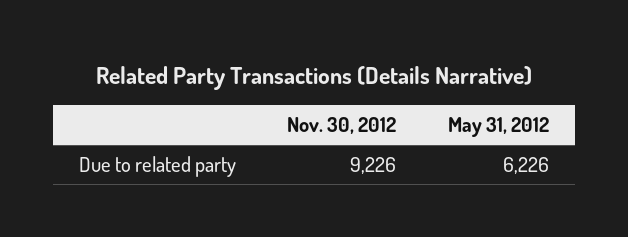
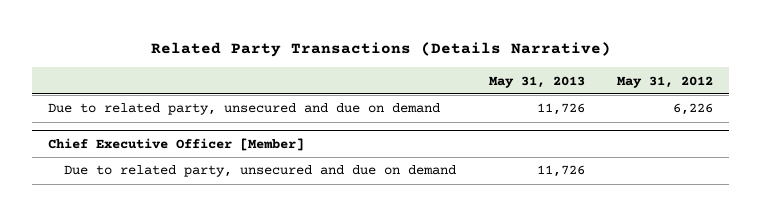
[287,116,397,134] Nov. 30, 2012 -> none
none -> [488,75,585,88] May 31, 2013
[78,156,236,178] Due to related party -> [47,103,440,116] Due to related party, unsecured and due on demand
none -> [47,137,304,151] Chief Executive Officer [Member]
none -> [64,165,457,178] Due to related party, unsecured and due on demand

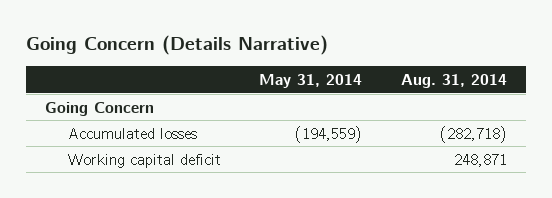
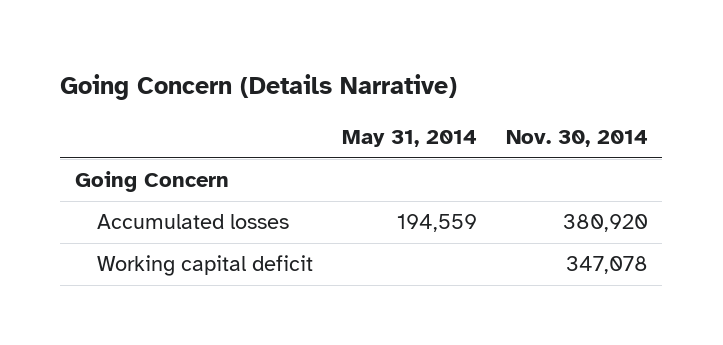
[400,73,507,88] Aug. 31, 2014 -> none
none -> [505,130,648,148] Nov. 30, 2014
[295,125,363,143] (194,559) -> [396,214,477,233] 194,559

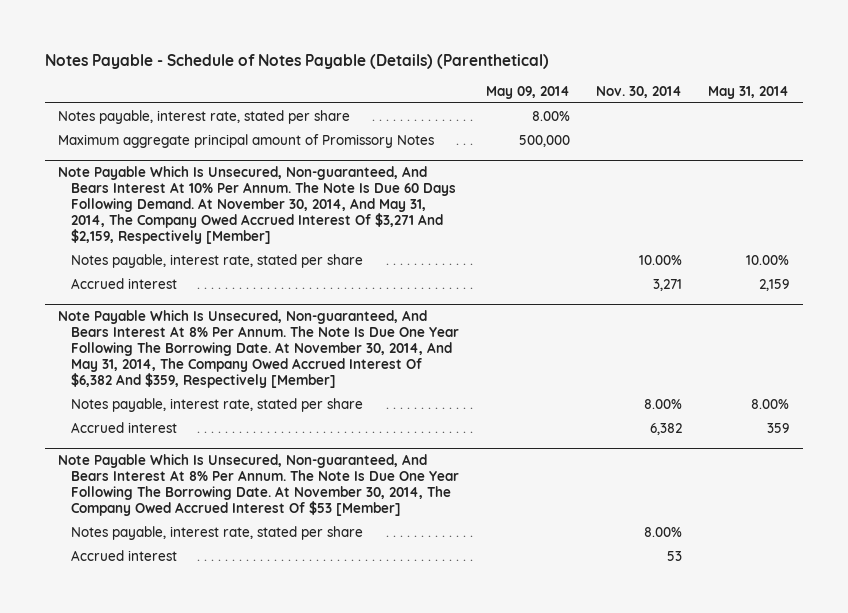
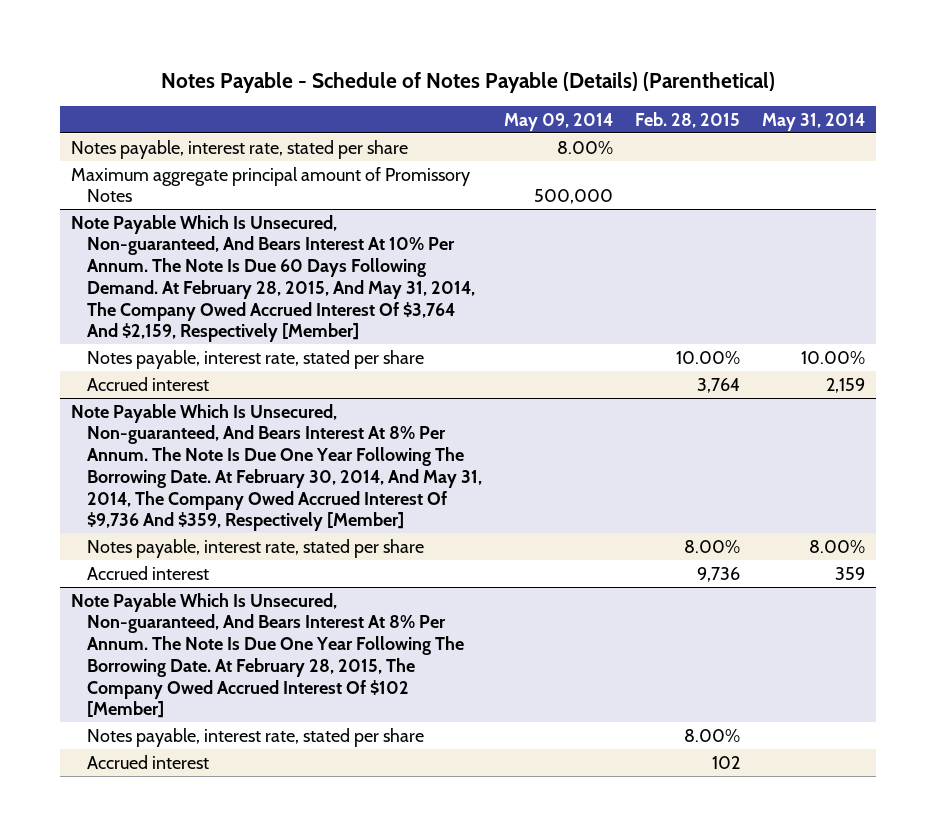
[596,85,683,98] Nov. 30, 2014 -> none
none -> [635,111,741,128] Feb. 28, 2015
[58,165,457,244] Note Payable Which Is Unsecured, Non-guaranteed, And Bears Interest At 10% Per Annum. The Note Is Due 60 Days Following Demand. At November 30, 2014, And May 31, 2014, The Company Owed Accrued Interest Of $3,271 And $2,159, Respectively [Member] -> [71,214,475,343] Note Payable Which Is Unsecured, Non-guaranteed, And Bears Interest At 10% Per Annum. The Note Is Due 60 Days Following Demand. At February 28, 2015, And May 31, 2014, The Company Owed Accrued Interest Of $3,764 And $2,159, Respectively [Member]
[58,309,460,388] Note Payable Which Is Unsecured, Non-guaranteed, And Bears Interest At 8% Per Annum. The Note Is Due One Year Following The Borrowing Date. At November 30, 2014, And May 31, 2014, The Company Owed Accrued Interest Of $6,382 And $359, Respectively [Member] -> [71,403,482,532] Note Payable Which Is Unsecured, Non-guaranteed, And Bears Interest At 8% Per Annum. The Note Is Due One Year Following The Borrowing Date. At February 30, 2014, And May 31, 2014, The Company Owed Accrued Interest Of $9,736 And $359, Respectively [Member]
[58,453,460,516] Note Payable Which Is Unsecured, Non-guaranteed, And Bears Interest At 8% Per Annum. The Note Is Due One Year Following The Borrowing Date. At November 30, 2014, The Company Owed Accrued Interest Of $53 [Member] -> [71,592,464,719] Note Payable Which Is Unsecured, Non-guaranteed, And Bears Interest At 8% Per Annum. The Note Is Due One Year Following The Borrowing Date. At February 28, 2015, The Company Owed Accrued Interest Of $102 [Member]

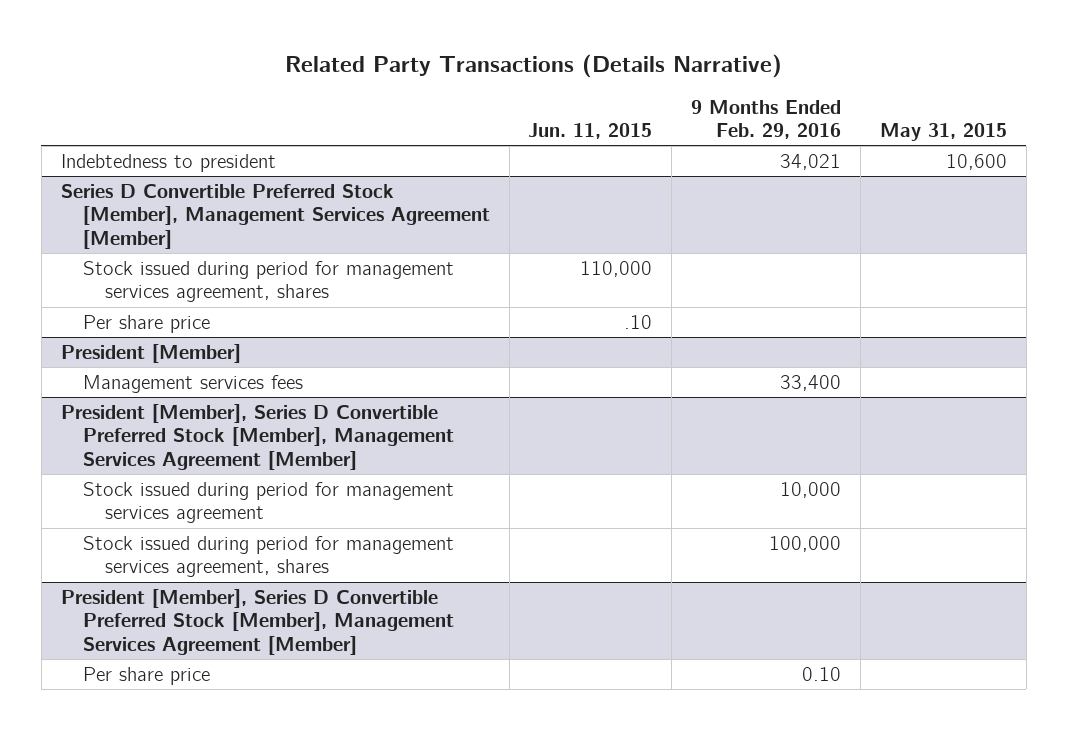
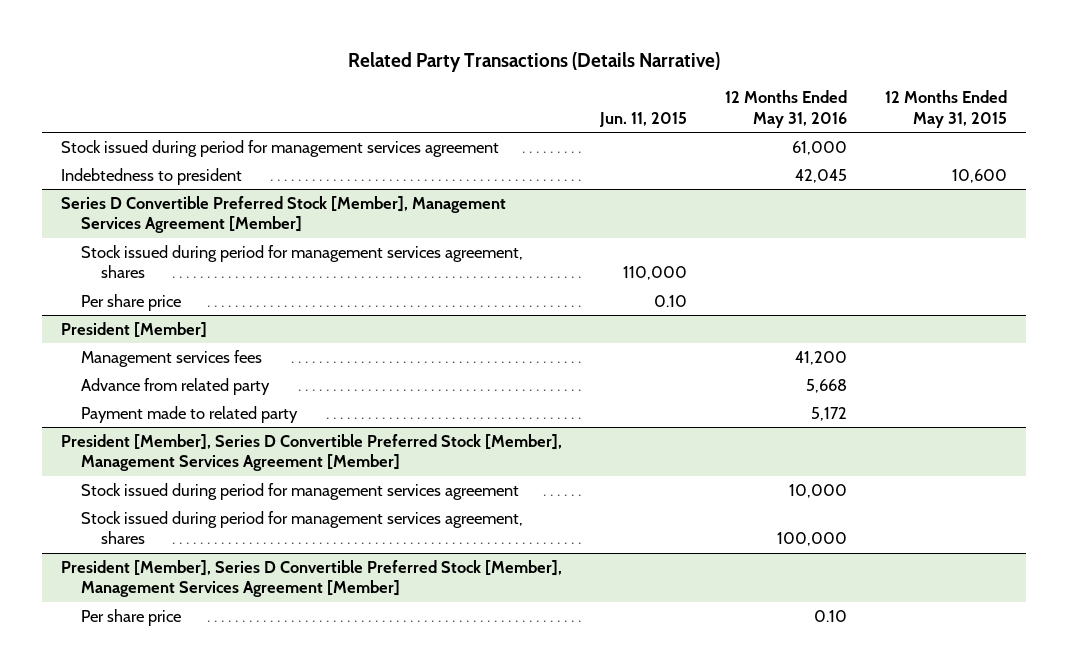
[691,99,842,140] 9 Months Ended Feb. 29, 2016 -> none
[880,123,1008,142] May 31, 2015 -> none
none -> [725,90,848,129] 12 Months Ended May 31, 2016
none -> [885,90,1008,129] 12 Months Ended May 31, 2015
none -> [60,139,499,157] Stock issued during period for management services agreement
[624,314,653,329] .10 -> [653,294,687,307] 0.10
none -> [80,377,270,395] Advance from related party
none -> [80,405,298,423] Payment made to related party

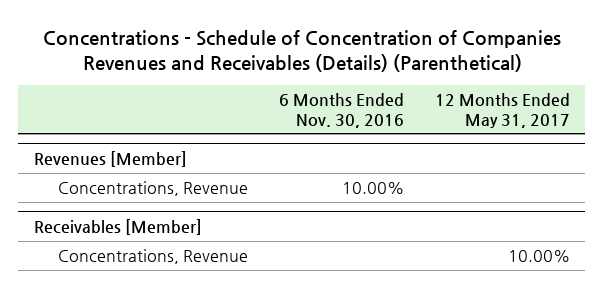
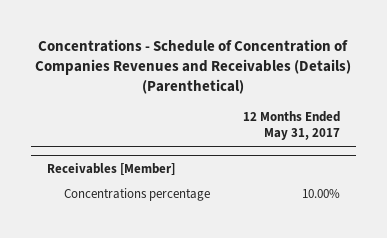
[278,92,404,128] 6 Months Ended Nov. 30, 2016 -> none
[33,150,187,167] Revenues [Member] -> none
[57,180,248,196] Concentrations, Revenue -> none
[57,248,248,264] Concentrations, Revenue -> [63,188,210,202] Concentrations percentage

